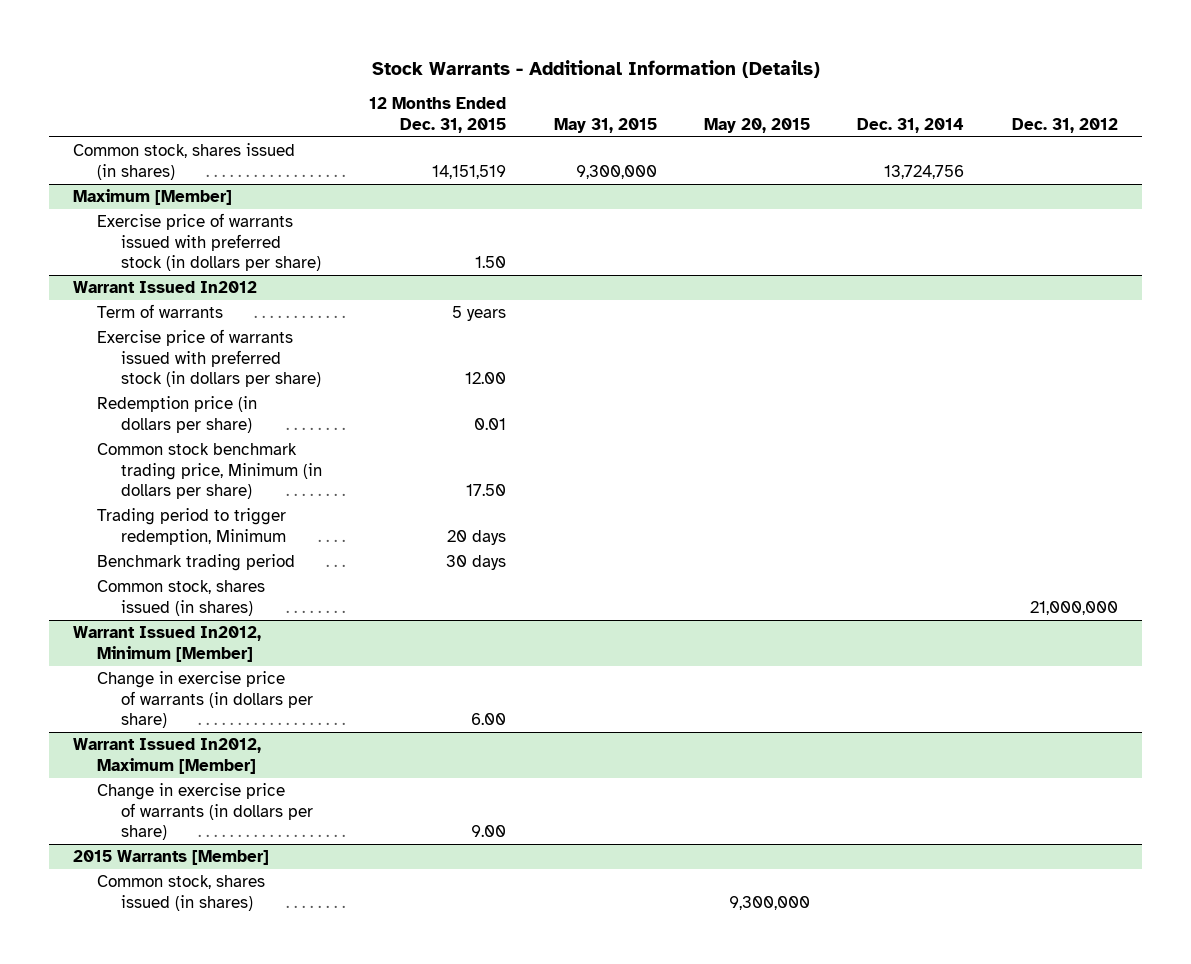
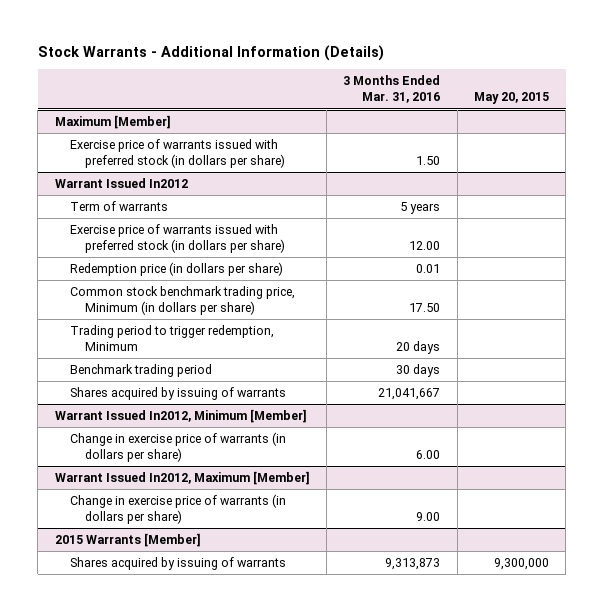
[369,97,507,133] 12 Months Ended Dec. 31, 2015 -> none
[553,117,657,133] May 31, 2015 -> none
[857,117,965,133] Dec. 31, 2014 -> none
[1011,117,1118,133] Dec. 31, 2012 -> none
none -> [343,75,441,104] 3 Months Ended Mar. 31, 2016
[73,143,296,180] Common stock, shares issued (in shares) -> none
[96,580,265,616] Common stock, shares issued (in shares) -> none
none -> [69,387,286,401] Shares acquired by issuing of warrants
[96,875,265,911] Common stock, shares issued (in shares) -> none
none -> [69,557,286,571] Shares acquired by issuing of warrants

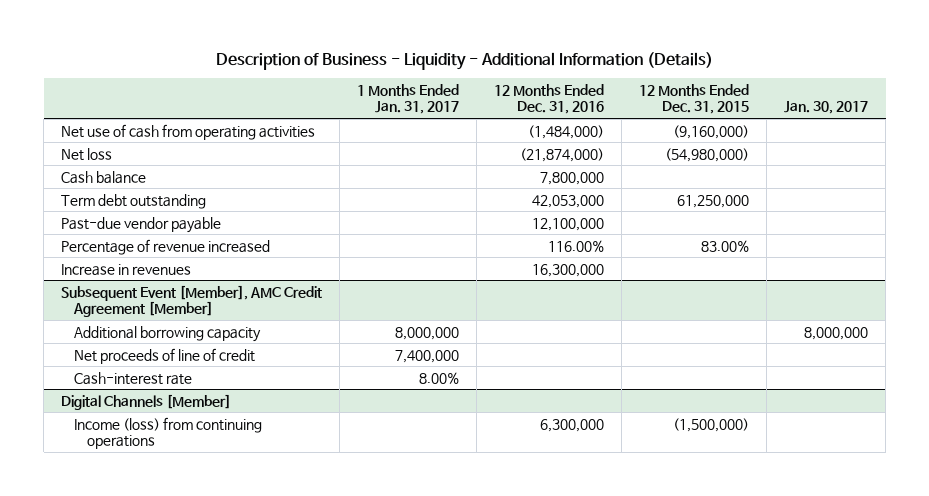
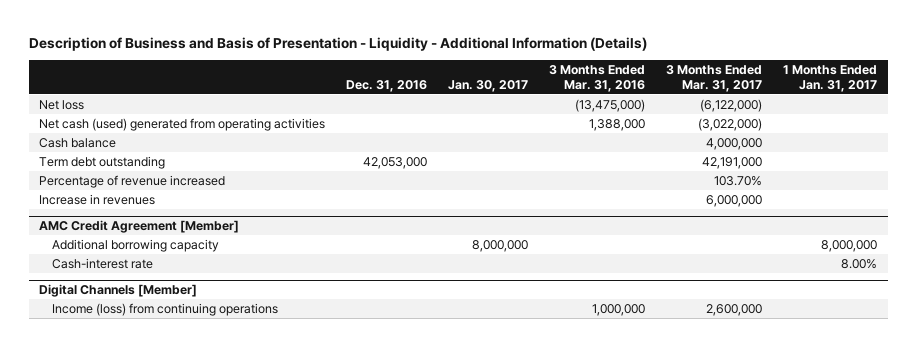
[215,51,713,70] Description of Business - Liquidity - Additional Information (Details) -> [28,36,647,51] Description of Business and Basis of Presentation - Liquidity - Additional Information (Details)
[494,84,605,115] 12 Months Ended Dec. 31, 2016 -> none
[639,84,750,115] 12 Months Ended Dec. 31, 2015 -> none
none -> [346,79,428,92] Dec. 31, 2016
none -> [549,64,646,92] 3 Months Ended Mar. 31, 2016
none -> [666,64,763,92] 3 Months Ended Mar. 31, 2017
[61,123,316,140] Net use of cash from operating activities -> none
none -> [39,117,326,131] Net cash (used) generated from operating activities
[61,216,222,233] Past-due vendor payable -> none
[61,284,323,317] Subsequent Event [Member], AMC Credit Agreement [Member] -> [39,220,240,234] AMC Credit Agreement [Member]
[74,347,256,364] Net proceeds of line of credit -> none

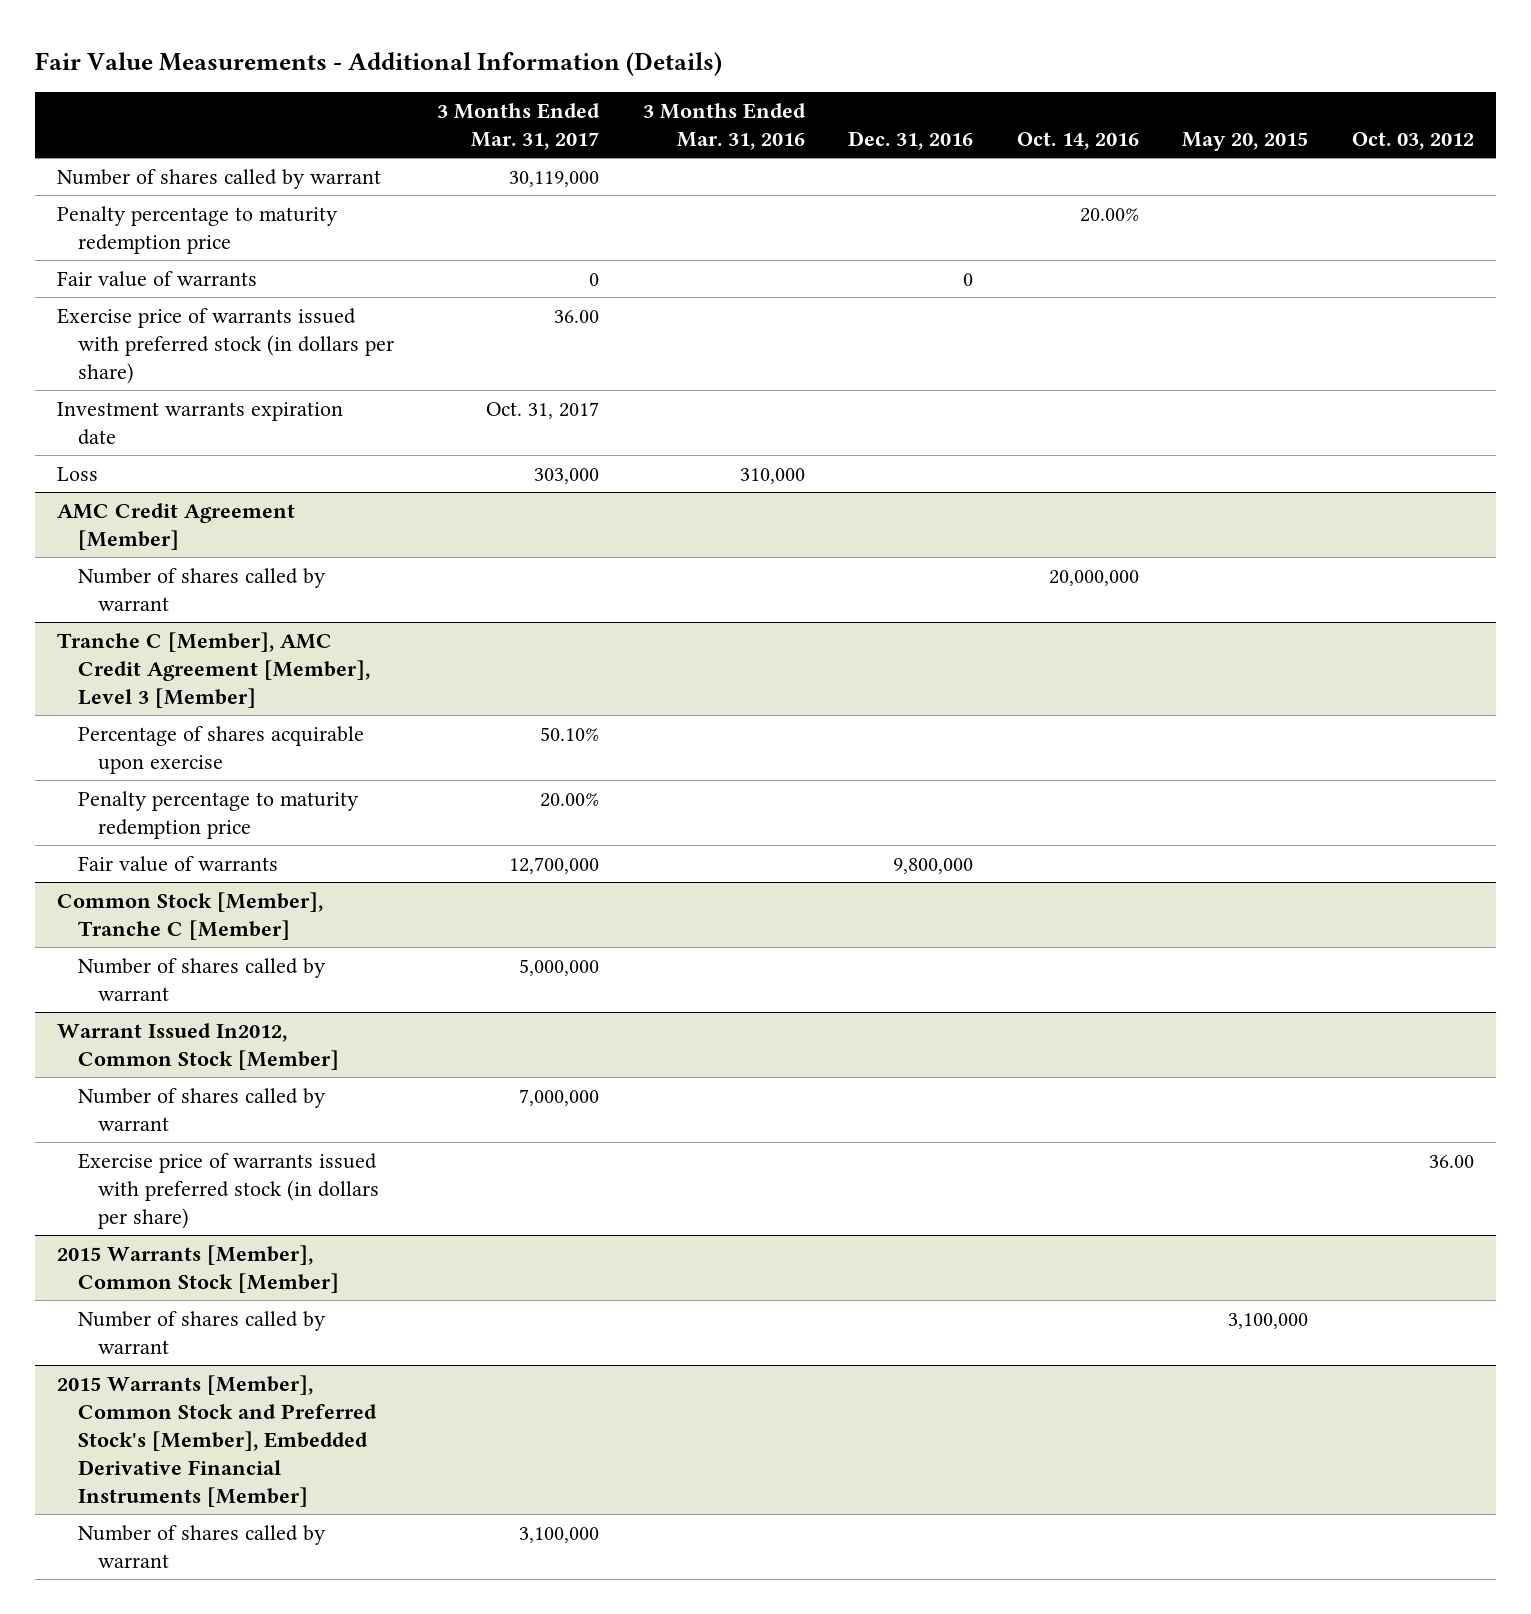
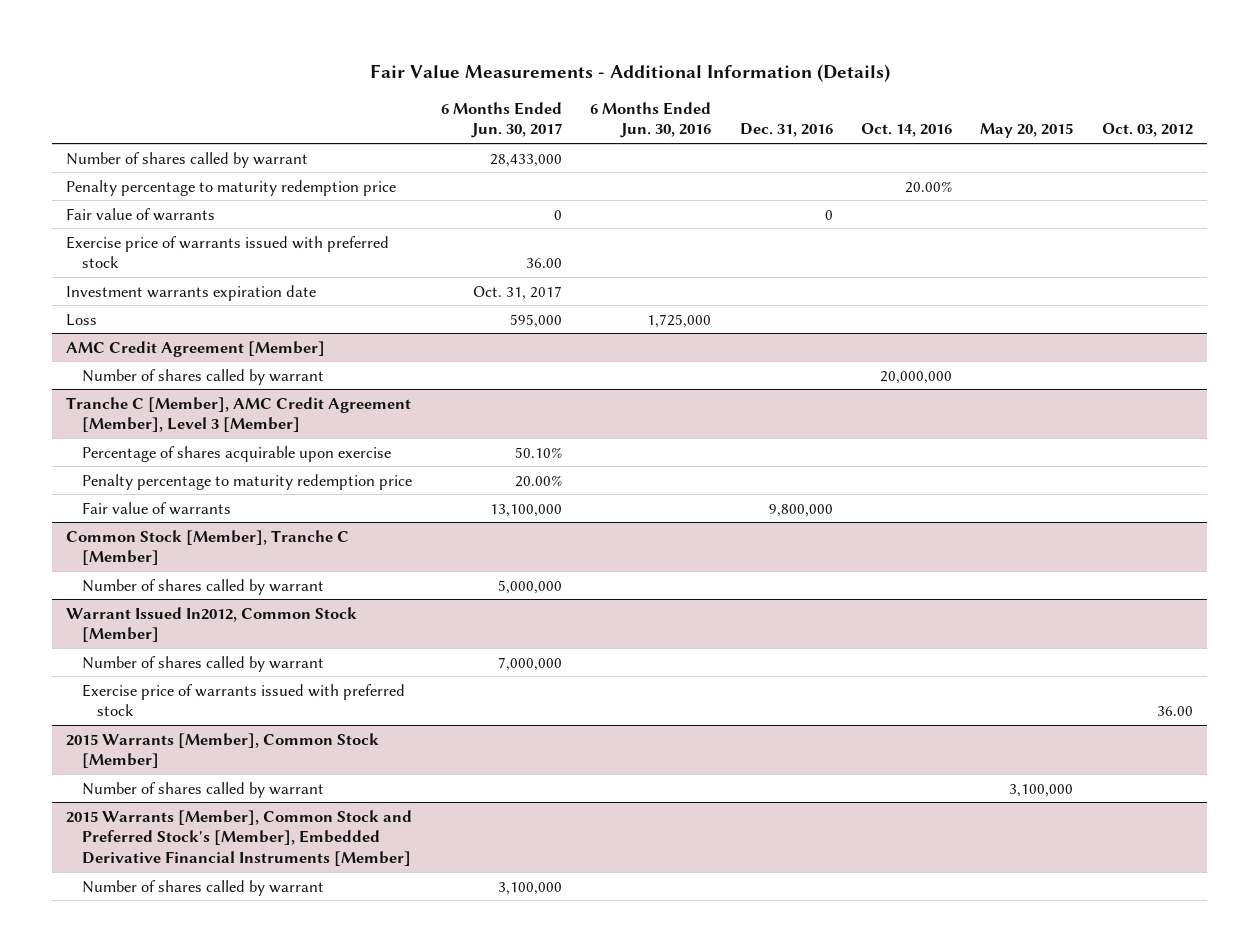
[437,102,601,150] 3 Months Ended Mar. 31, 2017 -> none
[642,102,806,150] 3 Months Ended Mar. 31, 2016 -> none
none -> [440,101,562,139] 6 Months Ended Jun. 30, 2017
none -> [590,101,712,139] 6 Months Ended Jun. 30, 2016
[57,307,394,384] Exercise price of warrants issued with preferred stock (in dollars per share) -> [66,235,390,269] Exercise price of warrants issued with preferred stock
[77,1152,380,1229] Exercise price of warrants issued with preferred stock (in dollars per share) -> [81,683,405,717] Exercise price of warrants issued with preferred stock

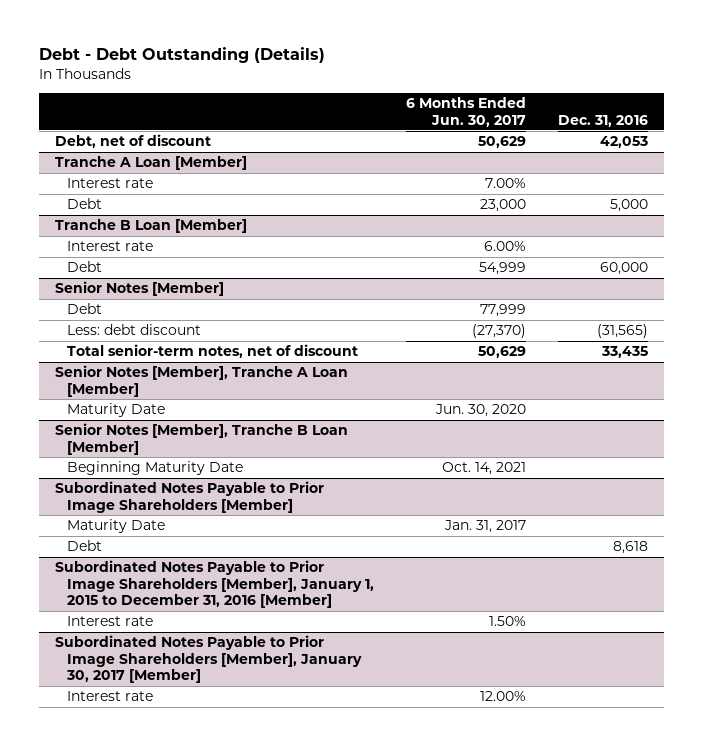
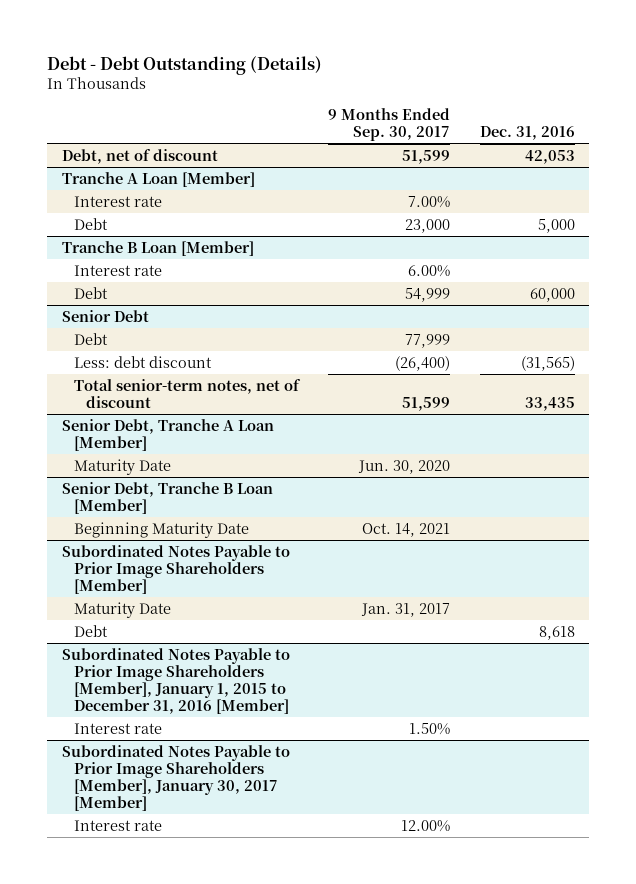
[405,96,526,127] 6 Months Ended Jun. 30, 2017 -> none
none -> [328,108,451,142] 9 Months Ended Sep. 30, 2017
[54,281,224,297] Senior Notes [Member] -> [61,309,149,322] Senior Debt
[54,365,348,397] Senior Notes [Member], Tranche A Loan [Member] -> [61,418,274,451] Senior Debt, Tranche A Loan [Member]
[54,423,348,455] Senior Notes [Member], Tranche B Loan [Member] -> [61,481,273,514] Senior Debt, Tranche B Loan [Member]

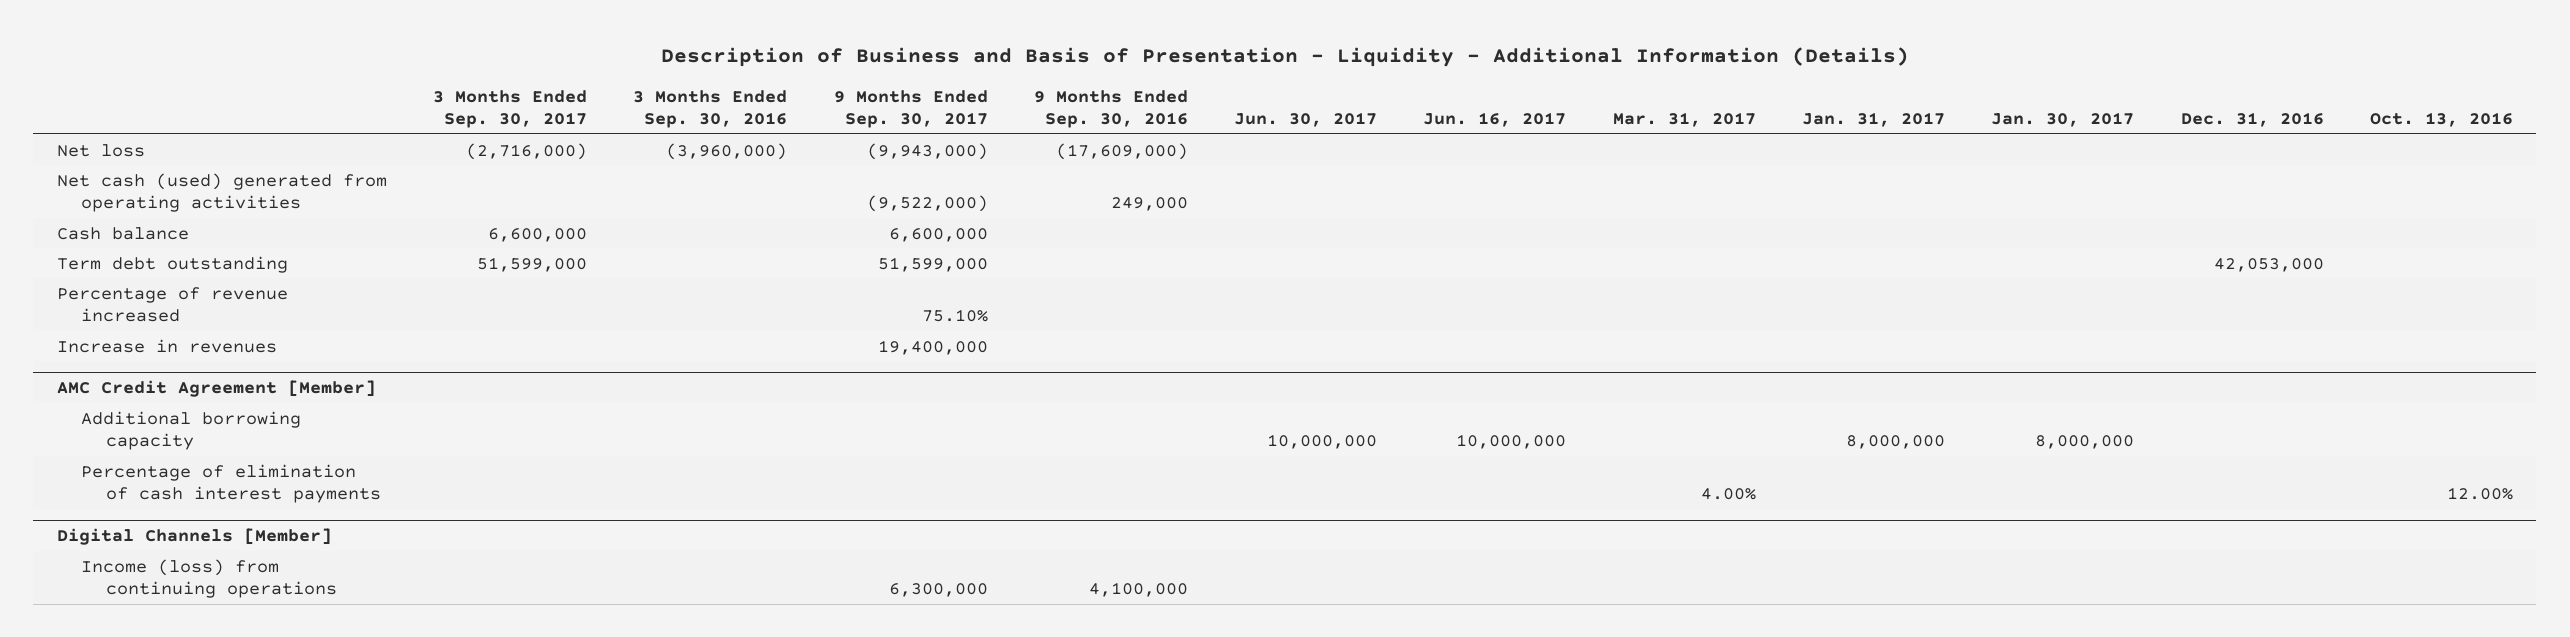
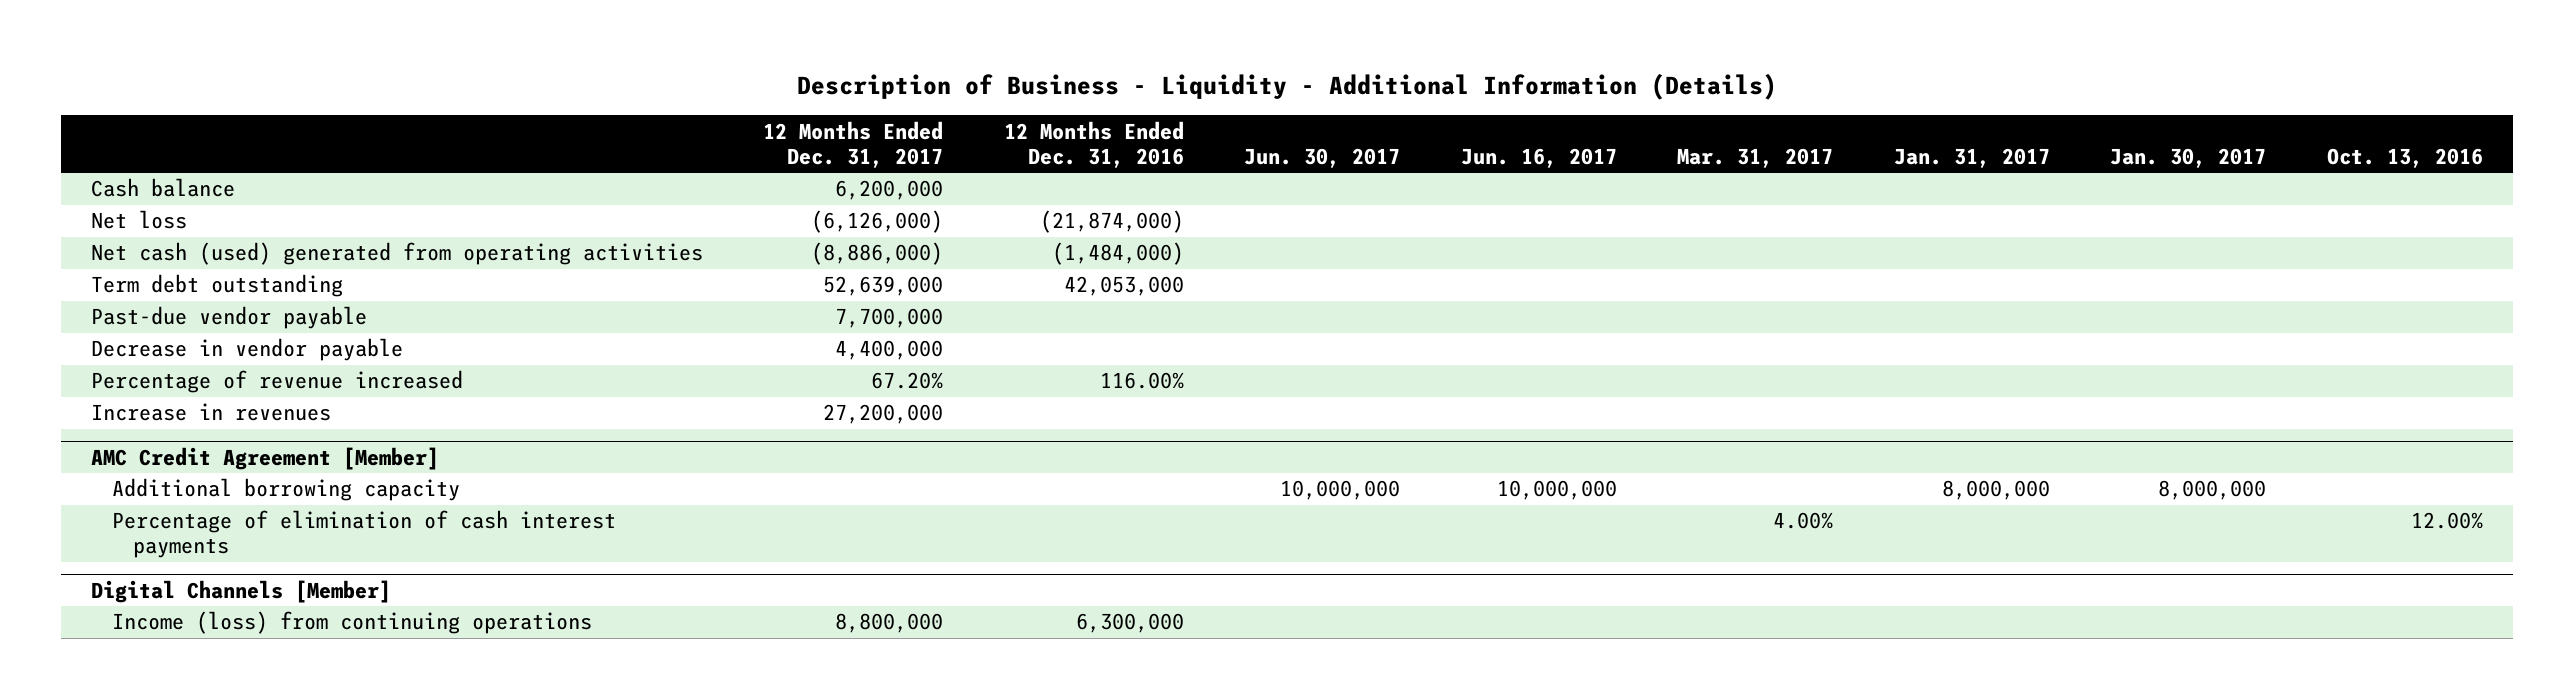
[660,47,1909,68] Description of Business and Basis of Presentation - Liquidity - Additional Information (Details) -> [796,72,1777,100] Description of Business - Liquidity - Additional Information (Details)
[432,89,587,128] 3 Months Ended Sep. 30, 2017 -> none
[633,89,788,128] 3 Months Ended Sep. 30, 2016 -> none
[833,89,988,128] 9 Months Ended Sep. 30, 2017 -> none
[1033,89,1188,128] 9 Months Ended Sep. 30, 2016 -> none
[2180,111,2324,127] Dec. 31, 2016 -> none
none -> [763,120,944,168] 12 Months Ended Dec. 31, 2017
none -> [1003,120,1184,168] 12 Months Ended Dec. 31, 2016
[56,226,189,240] Cash balance -> [90,178,235,198] Cash balance
none -> [90,306,367,330] Past-due vendor payable
none -> [90,338,403,362] Decrease in vendor payable

